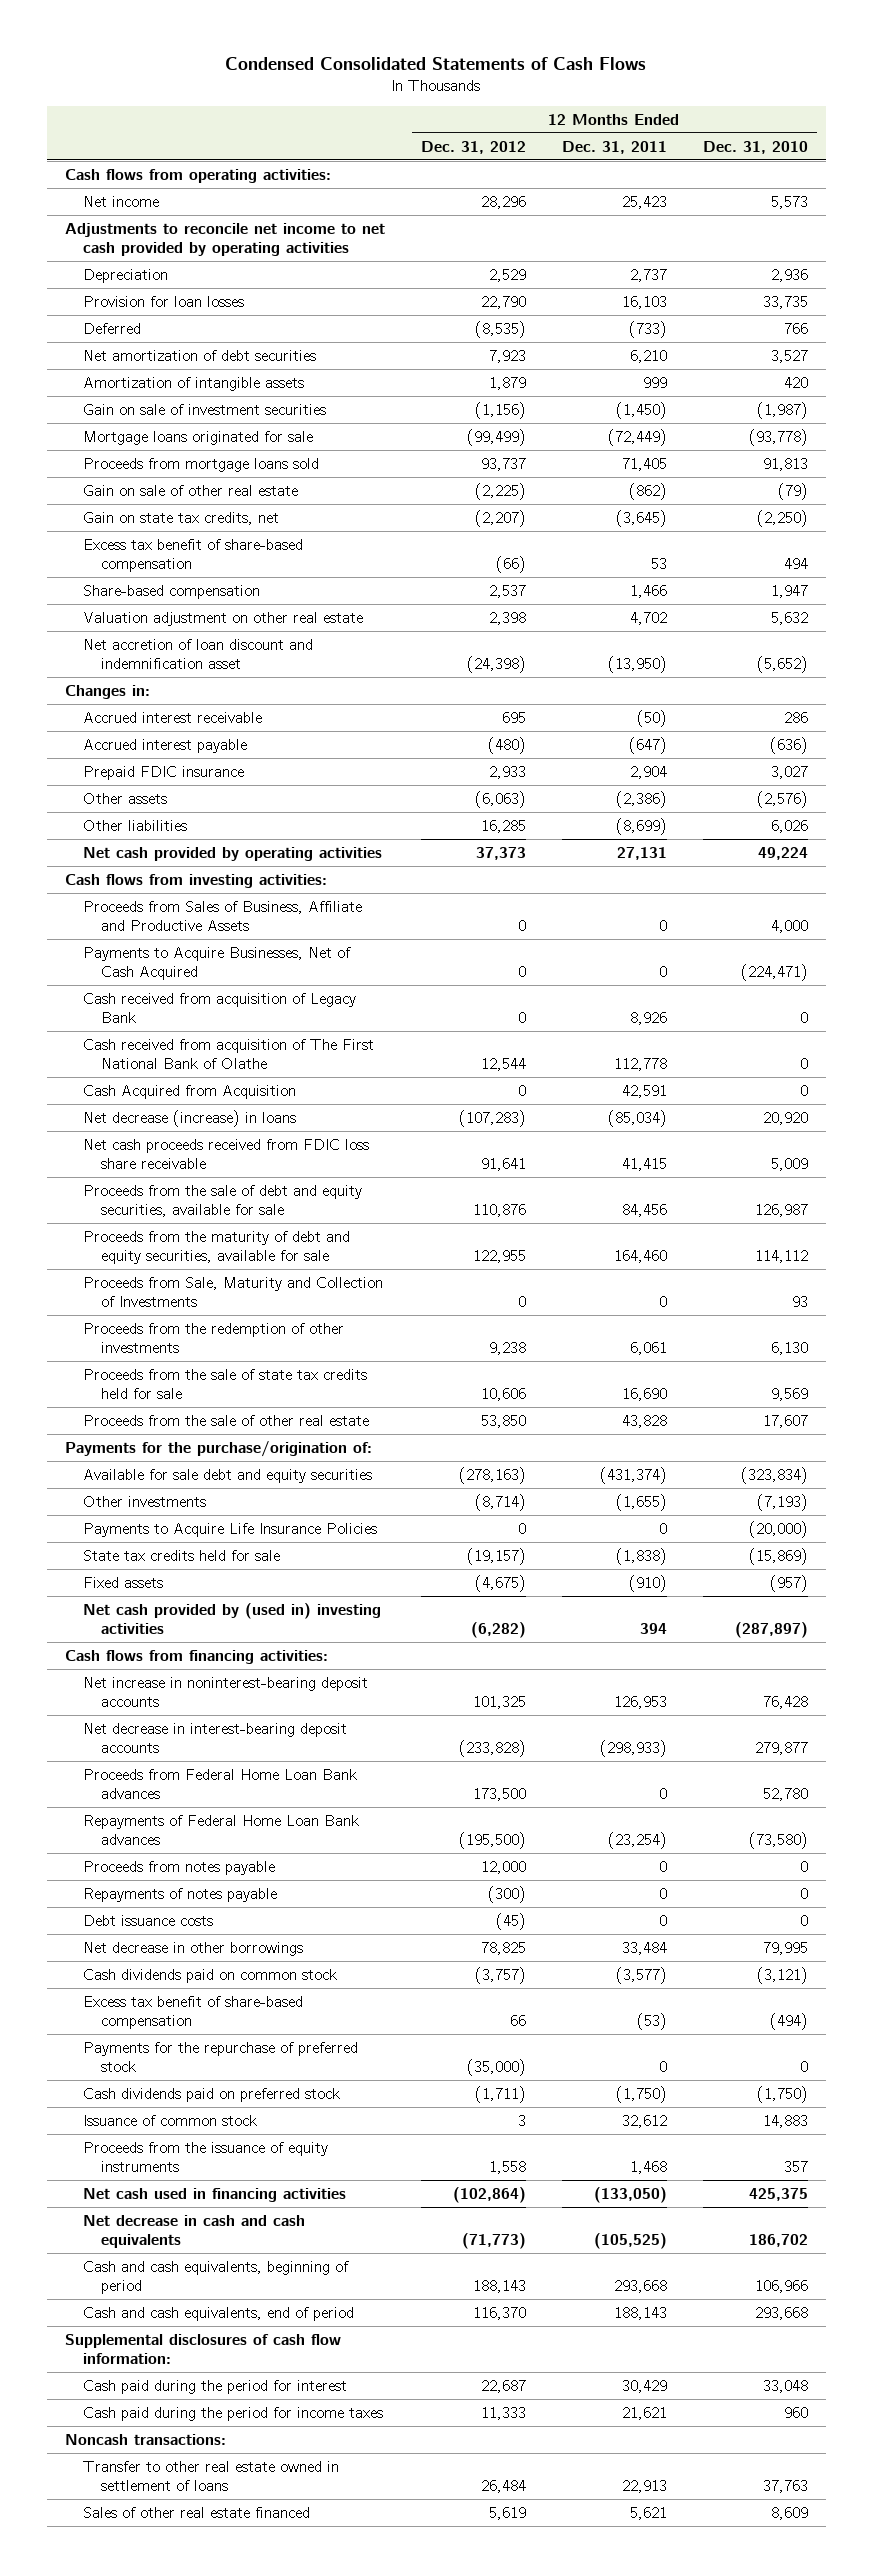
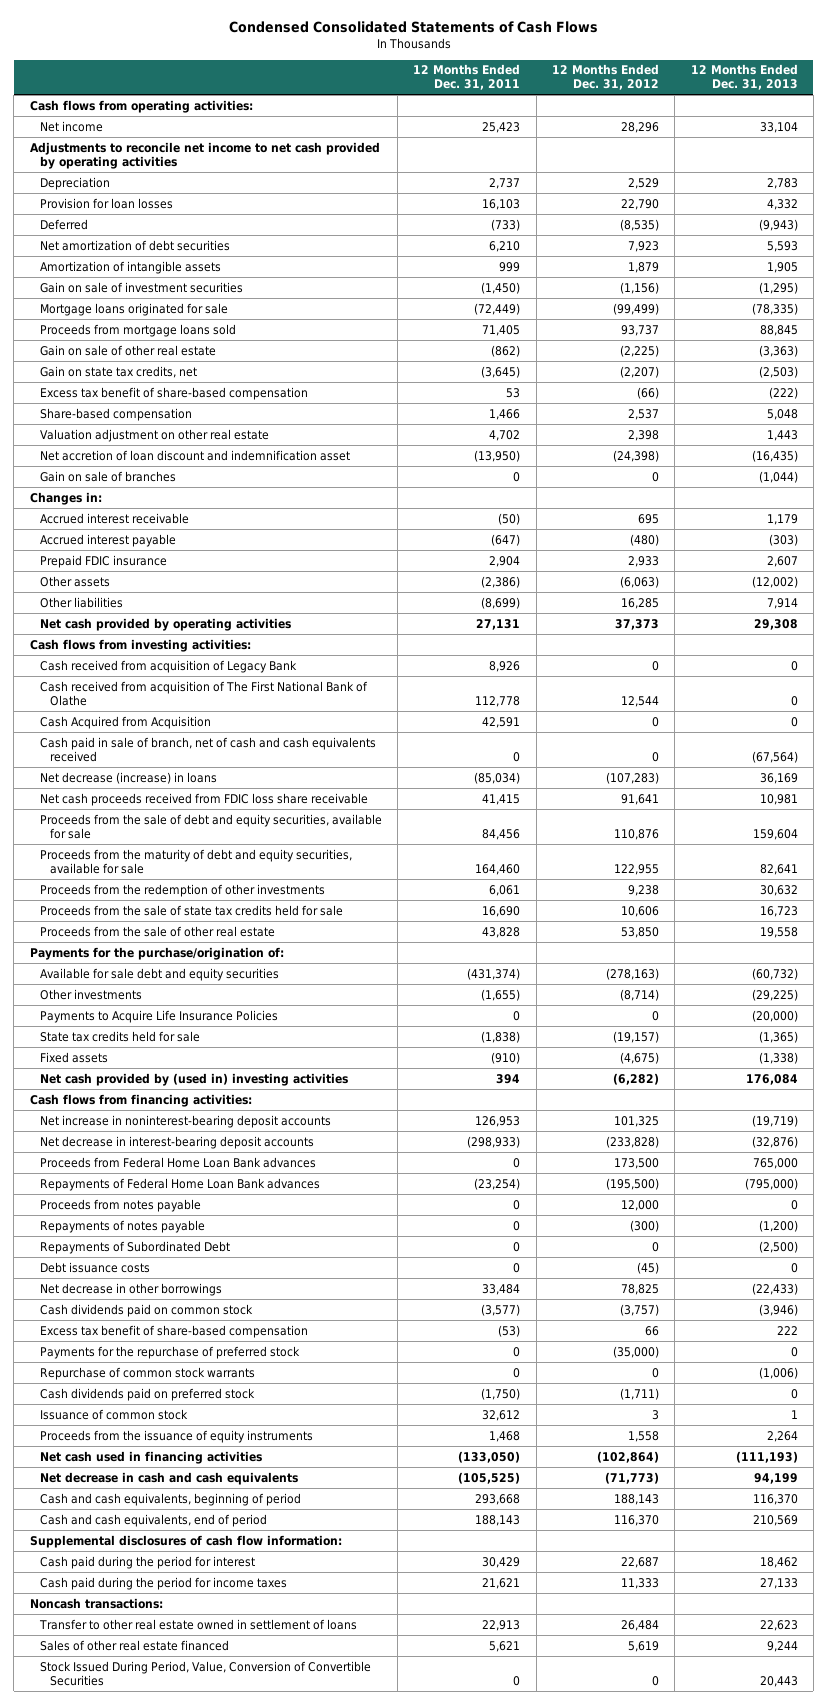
[703,140,809,154] Dec. 31, 2010 -> none
none -> [690,64,798,91] 12 Months Ended Dec. 31, 2013
none -> [39,470,176,482] Gain on sale of branches
[82,900,362,931] Proceeds from Sales of Business, Affiliate and Productive Assets -> none
[82,946,351,980] Payments to Acquire Businesses, Net of Cash Acquired -> none
none -> [39,736,376,762] Cash paid in sale of branch, net of cash and cash equivalents received
[82,1276,383,1307] Proceeds from Sale, Maturity and Collection of Investments -> none
none -> [39,1240,230,1254] Repayments of Subordinated Debt
none -> [39,1366,255,1380] Repurchase of common stock warrants
none -> [39,1660,371,1686] Stock Issued During Period, Value, Conversion of Convertible Securities

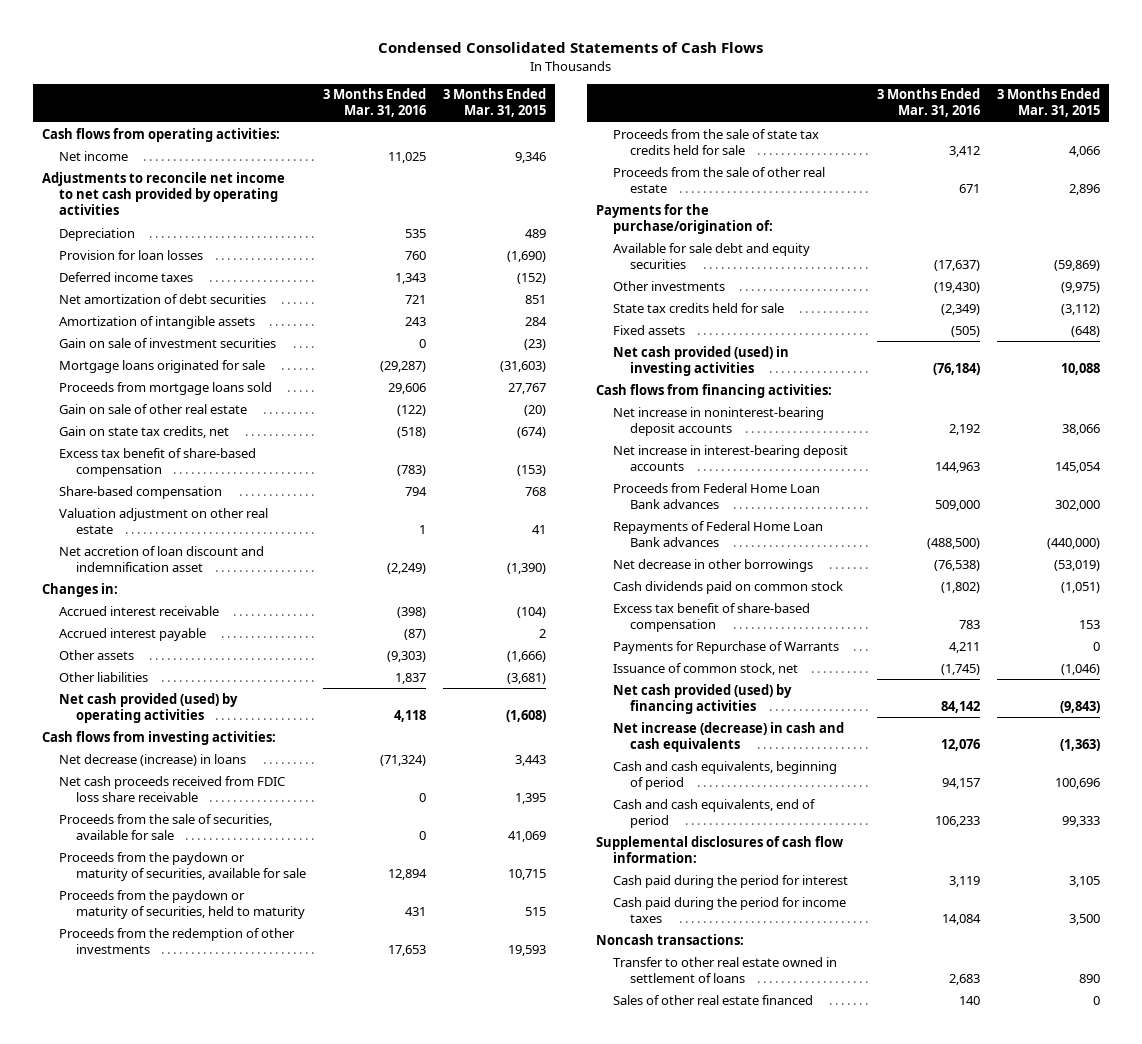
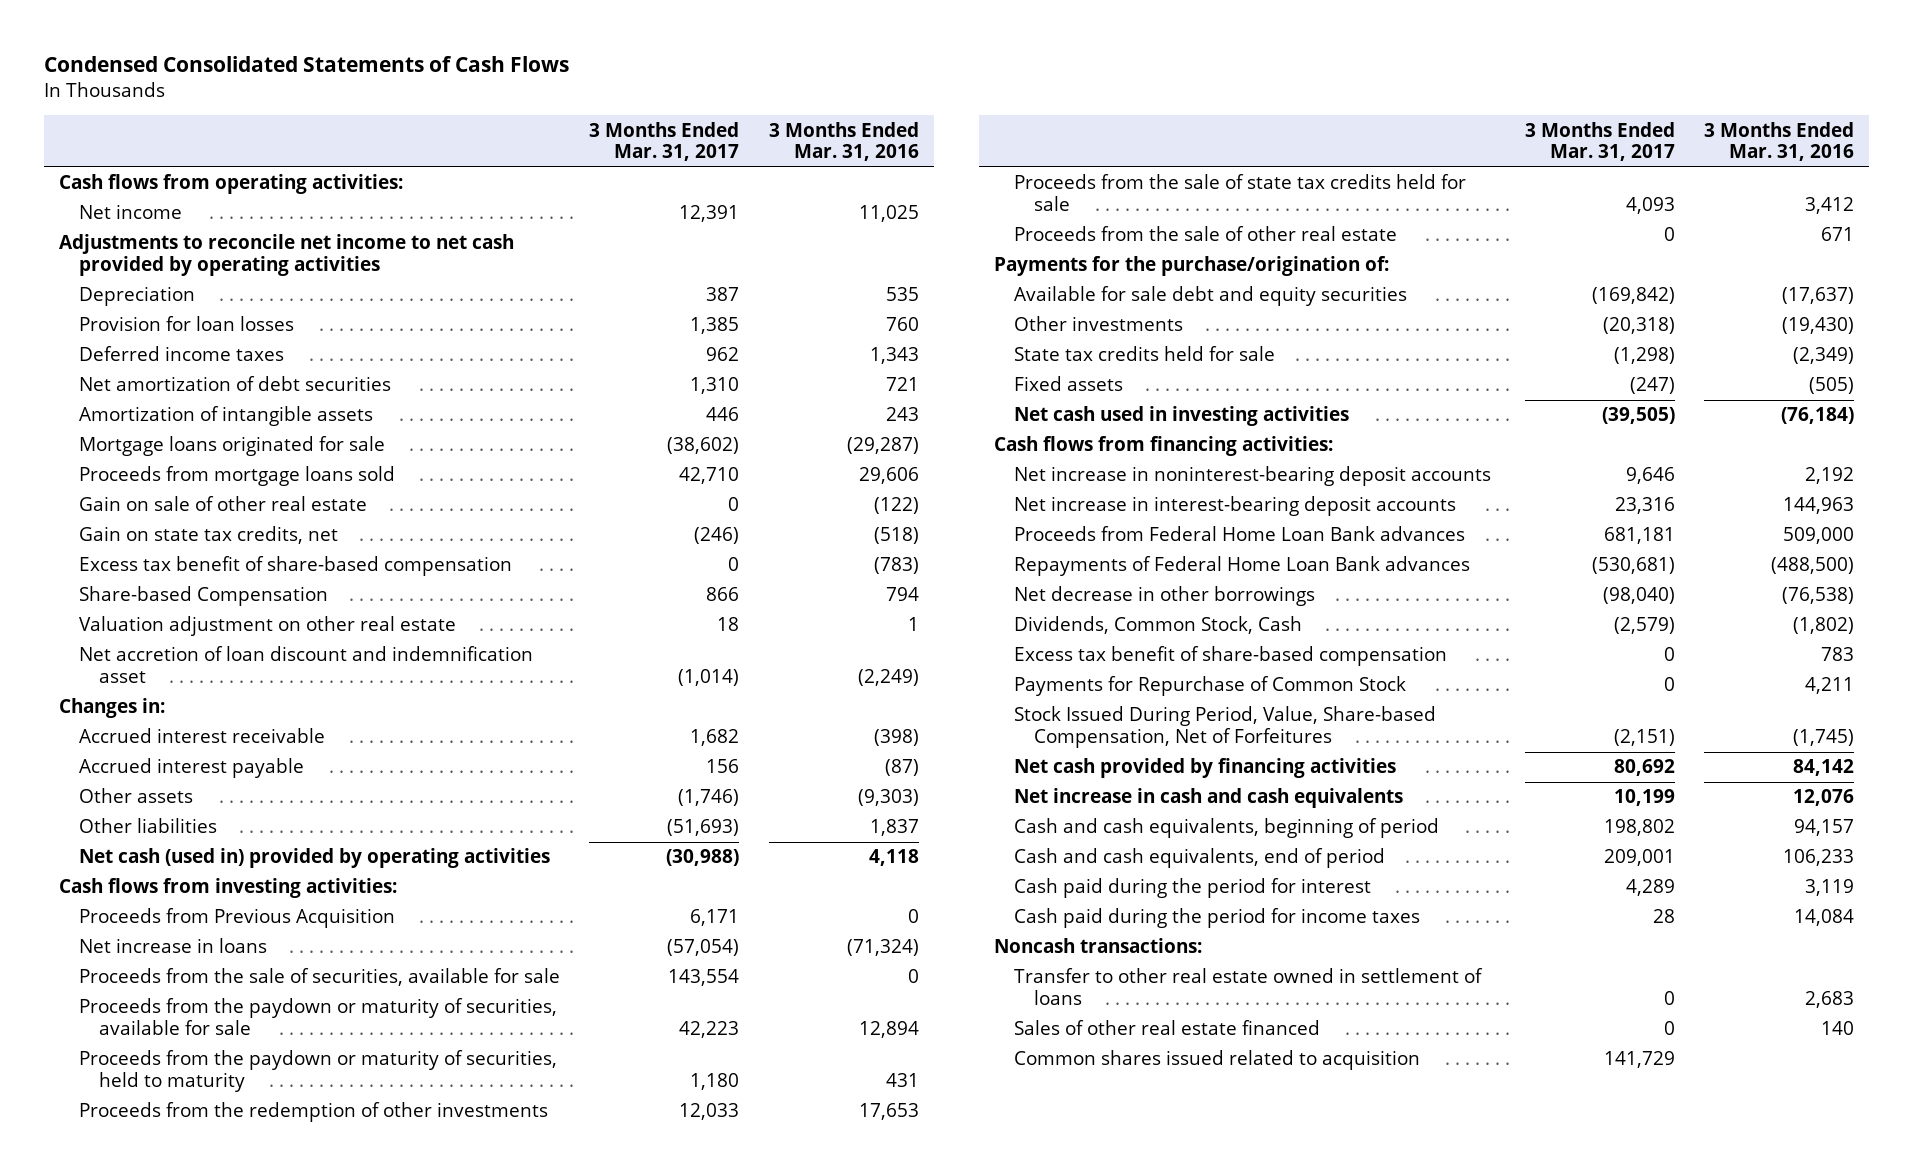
[443,88,547,118] 3 Months Ended Mar. 31, 2015 -> none
none -> [589,121,740,162] 3 Months Ended Mar. 31, 2017
[58,337,276,348] Gain on sale of investment securities -> none
[58,485,222,499] Share-based compensation -> [78,586,328,607] Share-based Compensation
[58,692,238,723] Net cash provided (used) by operating activities -> [78,848,550,869] Net cash (used in) provided by operating activities
[58,775,285,802] Net cash proceeds received from FDIC loss share receivable -> none
none -> [78,908,395,929] Proceeds from Previous Acquisition
[58,753,246,766] Net decrease (increase) in loans -> [78,938,267,954] Net increase in loans
[612,345,789,376] Net cash provided (used) in investing activities -> [1014,406,1350,427] Net cash used in investing activities
[612,580,843,594] Cash dividends paid on common stock -> [1014,616,1303,635] Dividends, Common Stock, Cash
[612,640,839,654] Payments for Repurchase of Warrants -> [1014,676,1407,697] Payments for Repurchase of Common Stock
[612,662,798,675] Issuance of common stock, net -> [1014,706,1437,749] Stock Issued During Period, Value, Share-based Compensation, Net of Forfeitures
[612,683,792,714] Net cash provided (used) by financing activities -> [1014,758,1397,779] Net cash provided by financing activities
[612,721,844,752] Net increase (decrease) in cash and cash equivalents -> [1014,788,1404,809] Net increase in cash and cash equivalents
[595,835,843,863] Supplemental disclosures of cash flow information: -> none
none -> [1014,1050,1421,1071] Common shares issued related to acquisition

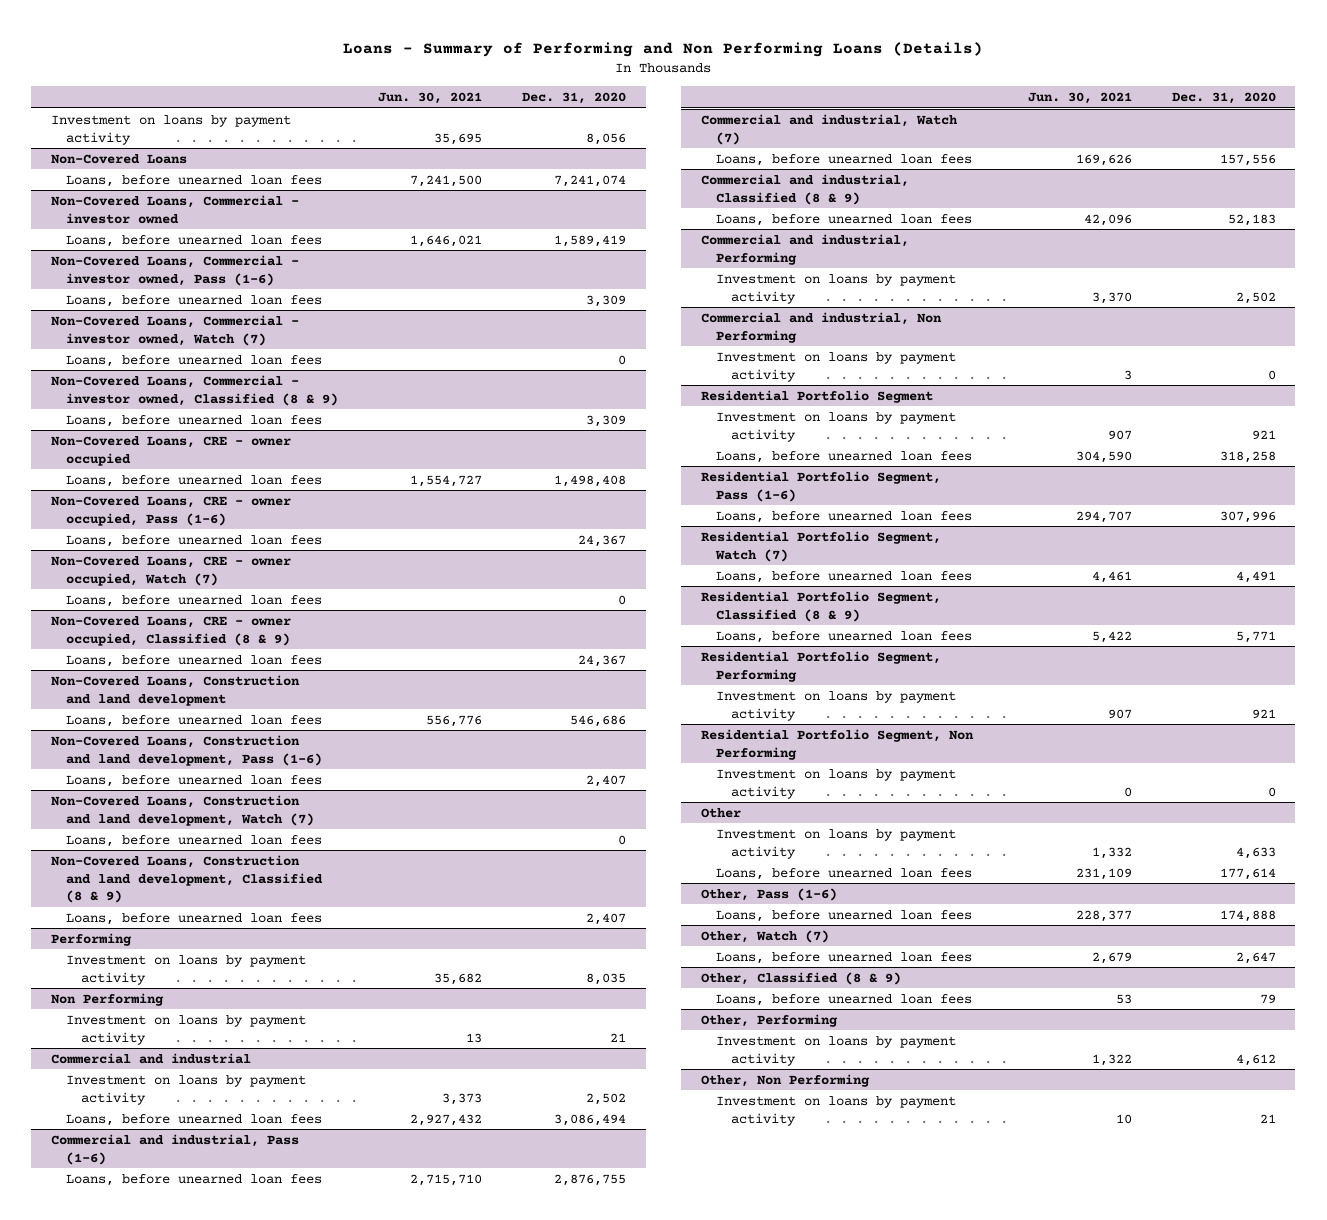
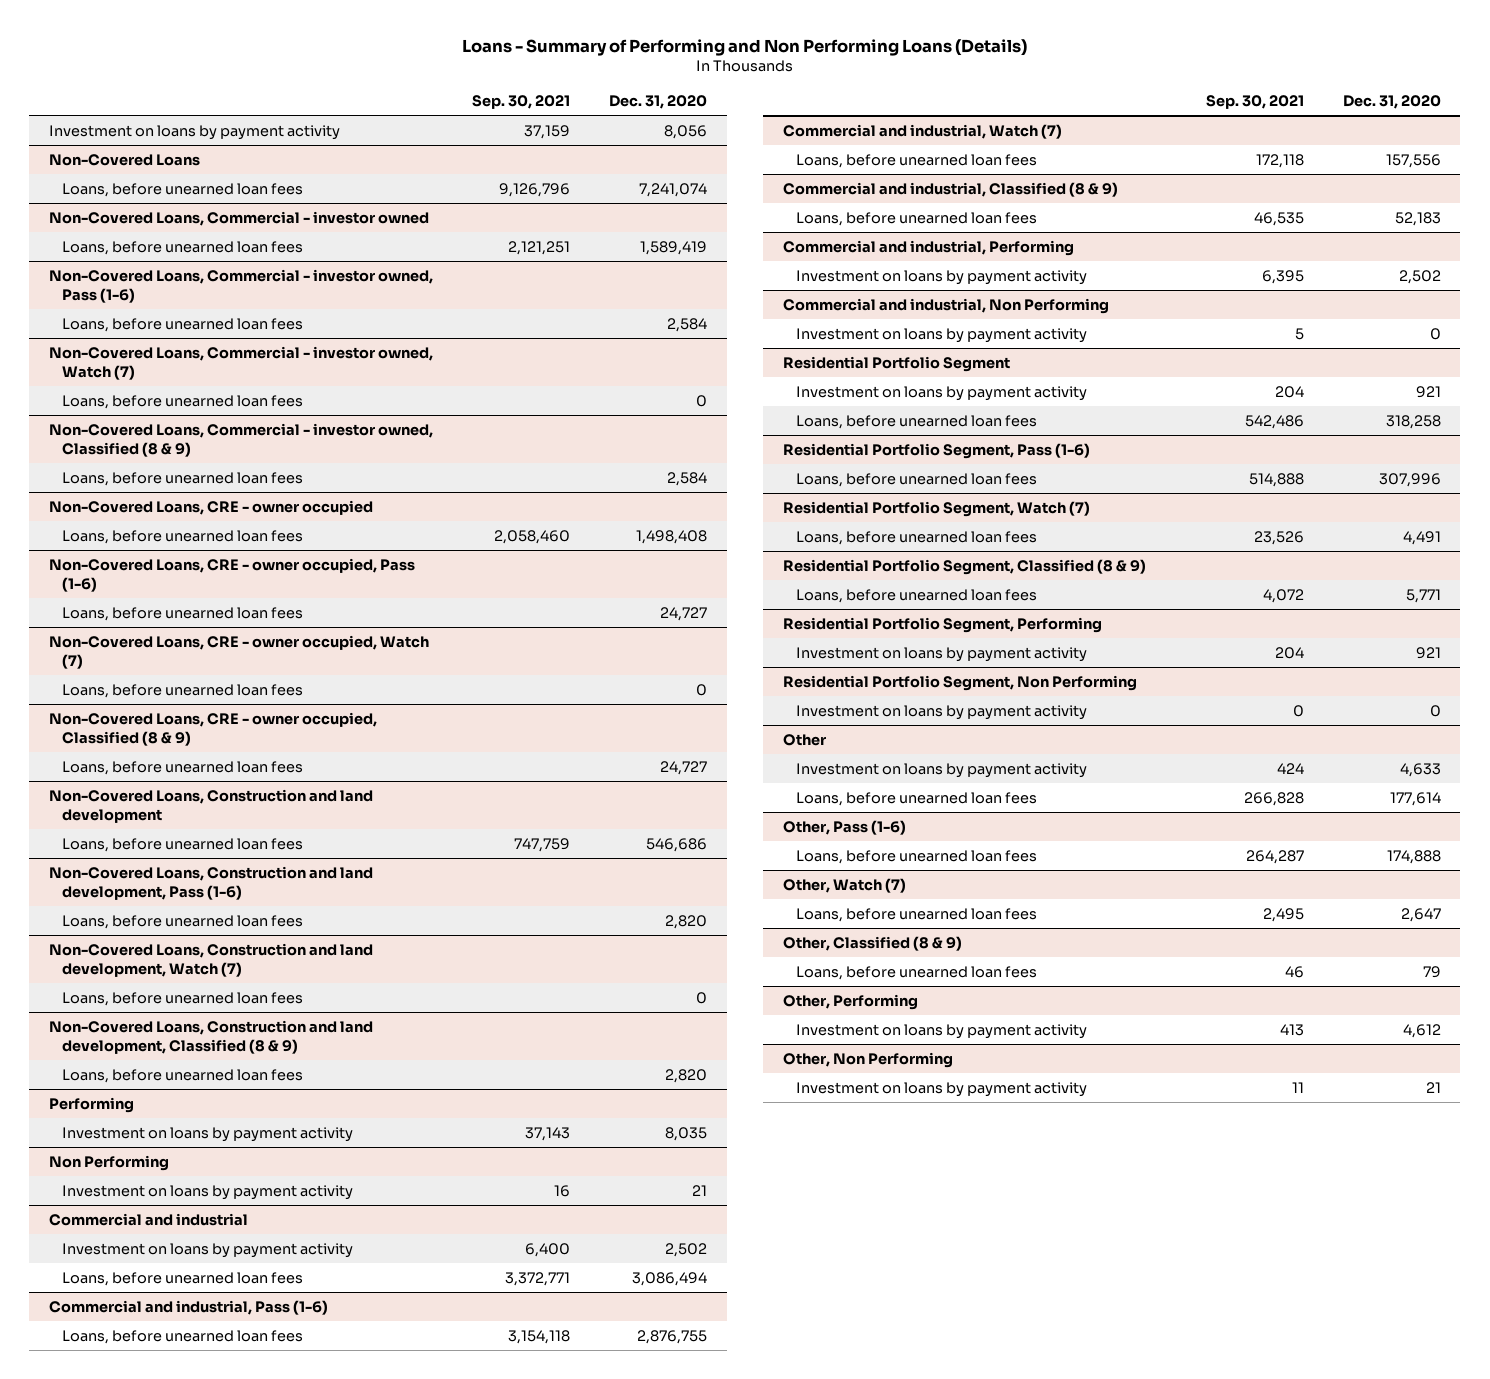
[378,91,483,104] Jun. 30, 2021 -> none
none -> [472,94,571,109] Sep. 30, 2021
[585,294,626,307] 3,309 -> [667,317,708,332] 2,584
[585,414,626,427] 3,309 -> [667,471,708,486] 2,584
[577,534,626,547] 24,367 -> [660,606,708,621] 24,727
[577,654,626,667] 24,367 -> [660,760,708,775] 24,727
[585,774,626,787] 2,407 -> [665,914,708,929] 2,820
[585,912,626,925] 2,407 -> [665,1068,708,1083] 2,820

